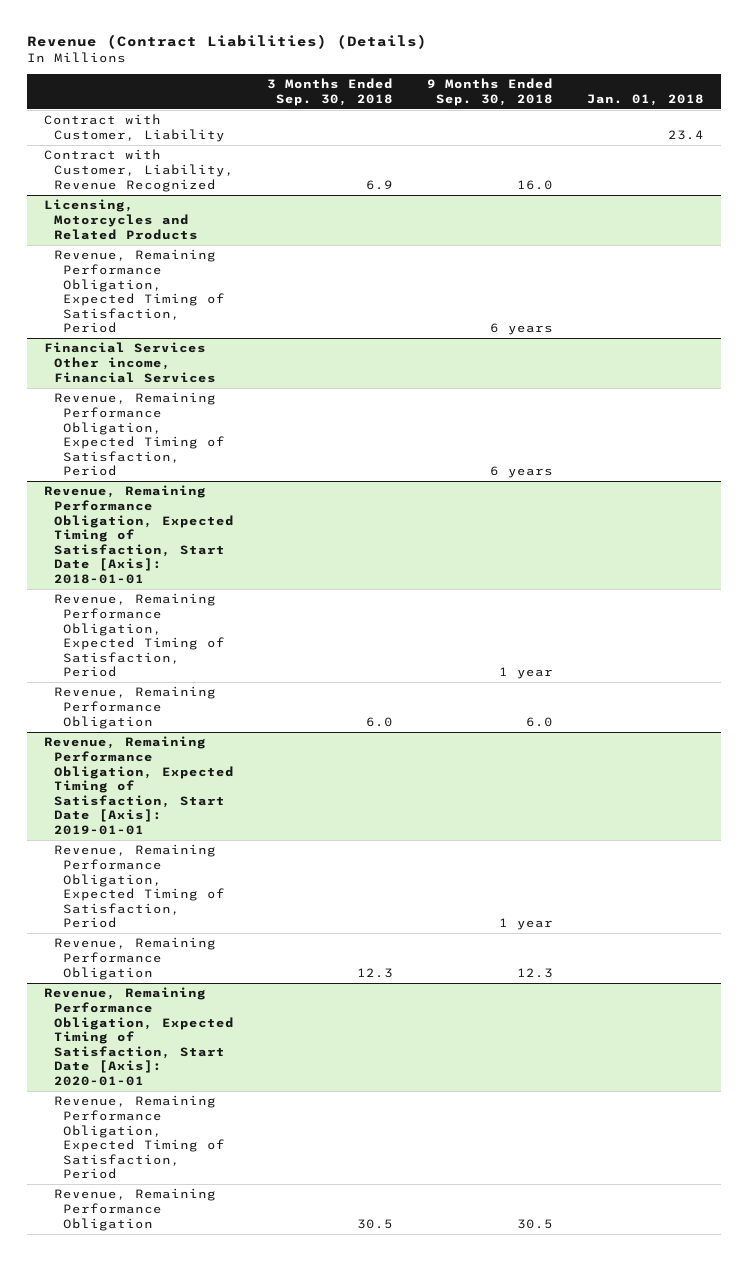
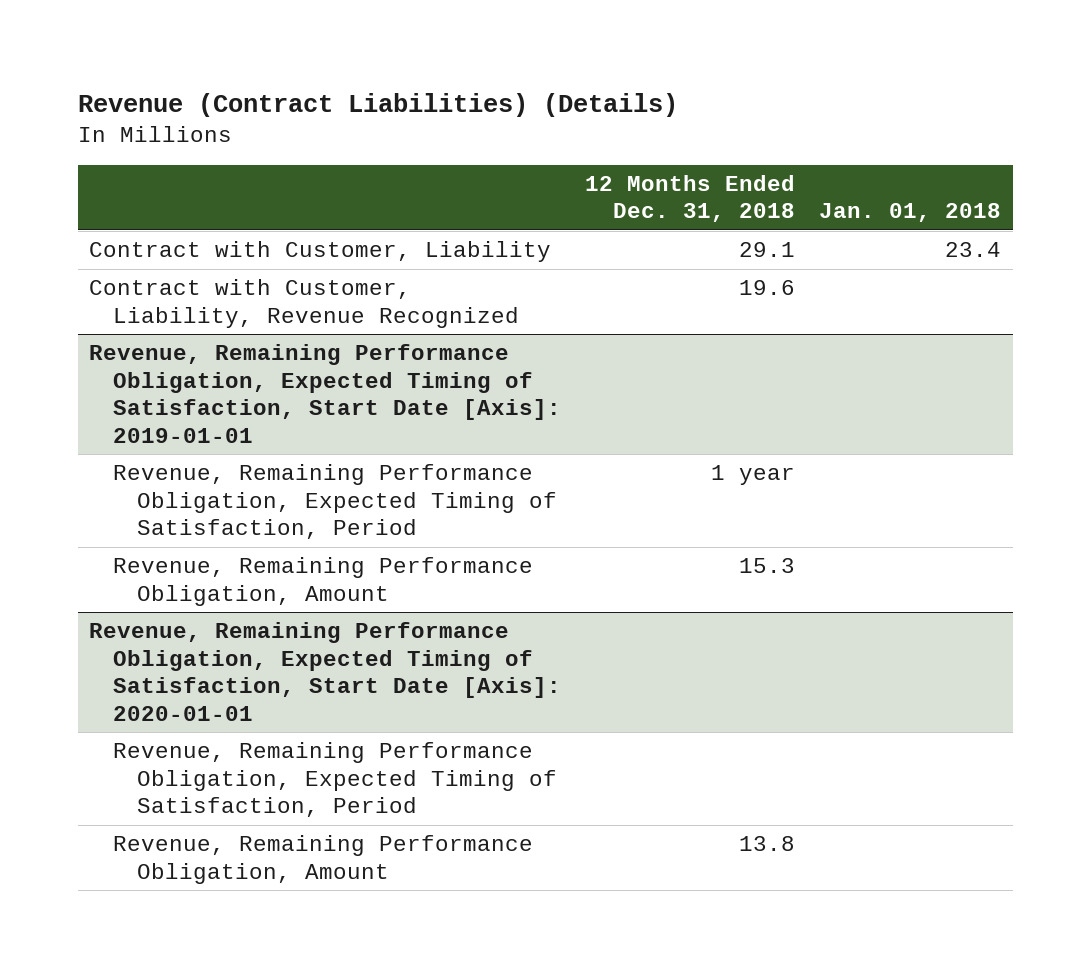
[267,77,394,106] 3 Months Ended Sep. 30, 2018 -> none
[427,77,554,106] 9 Months Ended Sep. 30, 2018 -> none
none -> [584,174,795,223] 12 Months Ended Dec. 31, 2018
[44,199,198,240] Licensing, Motorcycles and Related Products -> none
[53,249,226,334] Revenue, Remaining Performance Obligation, Expected Timing of Satisfaction, Period -> none
[44,342,216,383] Financial Services Other income, Financial Services -> none
[53,392,226,477] Revenue, Remaining Performance Obligation, Expected Timing of Satisfaction, Period -> none
[44,485,234,584] Revenue, Remaining Performance Obligation, Expected Timing of Satisfaction, Start Date [Axis]: 2018-01-01 -> none
[53,593,226,678] Revenue, Remaining Performance Obligation, Expected Timing of Satisfaction, Period -> none
[53,686,216,729] Revenue, Remaining Performance Obligation -> none
[53,937,216,980] Revenue, Remaining Performance Obligation -> [113,557,534,606] Revenue, Remaining Performance Obligation, Amount
[53,1188,216,1231] Revenue, Remaining Performance Obligation -> [113,835,534,884] Revenue, Remaining Performance Obligation, Amount

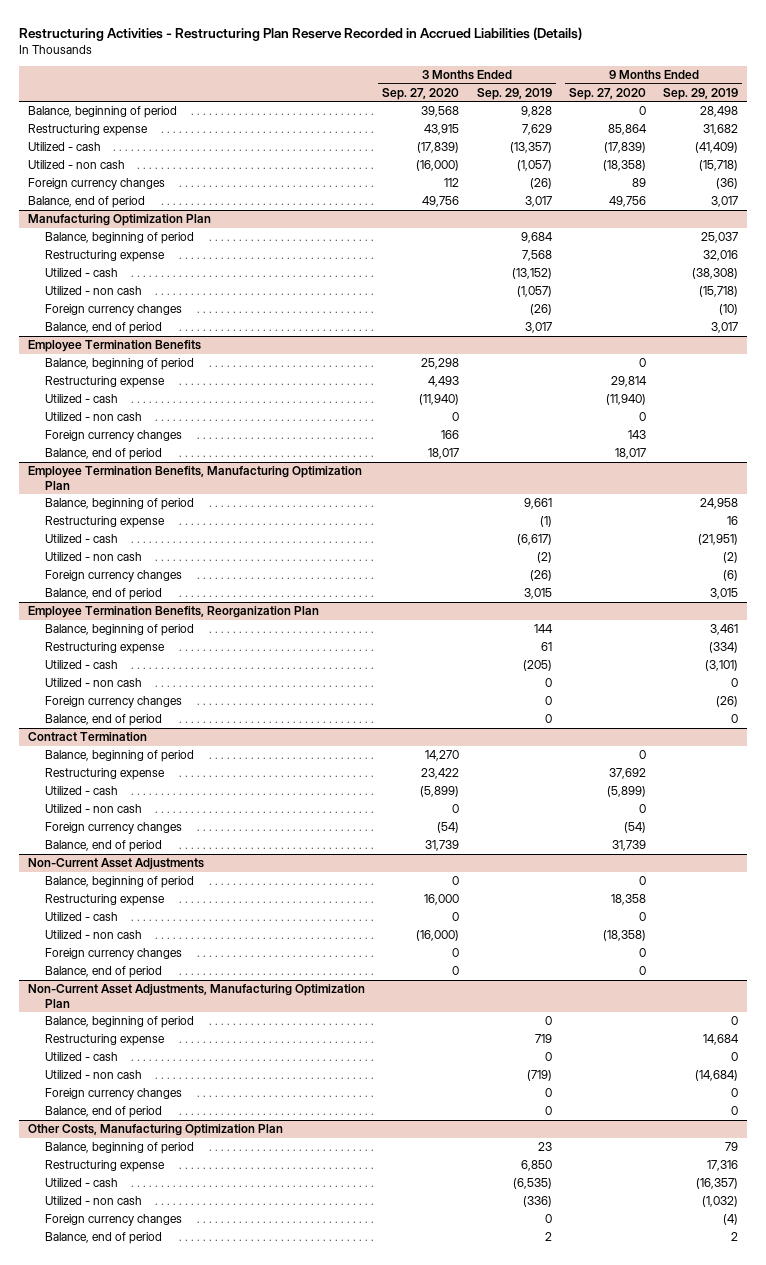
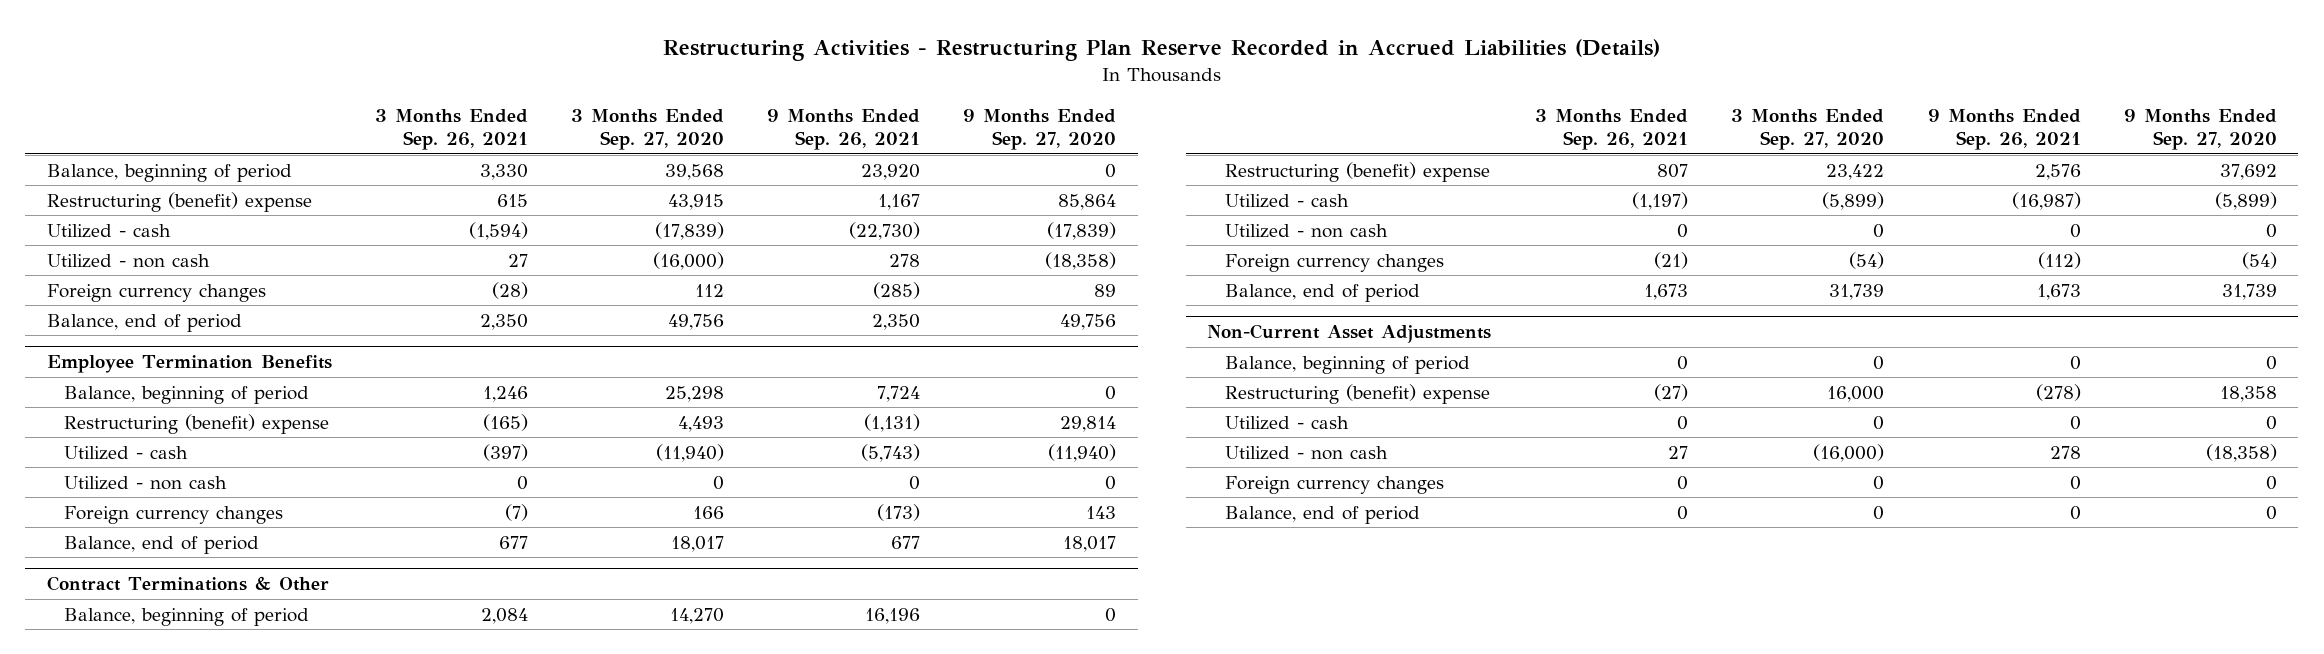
[476,87,552,100] Sep. 29, 2019 -> none
[663,87,739,100] Sep. 29, 2019 -> none
none -> [374,108,528,151] 3 Months Ended Sep. 26, 2021
none -> [767,108,921,151] 9 Months Ended Sep. 26, 2021
[28,124,149,137] Restructuring expense -> [46,191,312,212] Restructuring (benefit) expense
[28,214,212,227] Manufacturing Optimization Plan -> none
[45,232,195,245] Balance, beginning of period -> none
[45,250,166,263] Restructuring expense -> none
[45,268,119,278] Utilized - cash -> none
[45,286,143,296] Utilized - non cash -> none
[45,304,183,317] Foreign currency changes -> none
[45,322,163,335] Balance, end of period -> none
[45,376,166,389] Restructuring expense -> [64,413,330,434] Restructuring (benefit) expense
[28,466,363,490] Employee Termination Benefits, Manufacturing Optimization Plan -> none
[45,498,195,511] Balance, beginning of period -> none
[45,516,166,529] Restructuring expense -> none
[45,534,119,544] Utilized - cash -> none
[45,552,143,562] Utilized - non cash -> none
[45,570,183,583] Foreign currency changes -> none
[45,588,163,601] Balance, end of period -> none
[28,606,320,619] Employee Termination Benefits, Reorganization Plan -> none
[45,624,195,637] Balance, beginning of period -> none
[45,642,166,655] Restructuring expense -> none
[45,660,119,670] Utilized - cash -> none
[45,678,143,688] Utilized - non cash -> none
[45,696,183,709] Foreign currency changes -> none
[45,714,163,727] Balance, end of period -> none
[28,732,148,742] Contract Termination -> [46,576,329,592] Contract Terminations & Other
[45,768,166,781] Restructuring expense -> [1224,161,1490,182] Restructuring (benefit) expense
[45,894,166,907] Restructuring expense -> [1224,383,1490,404] Restructuring (benefit) expense
[28,984,366,1008] Non-Current Asset Adjustments, Manufacturing Optimization Plan -> none
[45,1016,195,1029] Balance, beginning of period -> none
[45,1034,166,1047] Restructuring expense -> none
[45,1052,119,1062] Utilized - cash -> none
[45,1070,143,1080] Utilized - non cash -> none
[45,1088,183,1101] Foreign currency changes -> none
[45,1106,163,1119] Balance, end of period -> none
[28,1124,284,1137] Other Costs, Manufacturing Optimization Plan -> none
[45,1142,195,1155] Balance, beginning of period -> none
[45,1160,166,1173] Restructuring expense -> none
[45,1178,119,1188] Utilized - cash -> none
[45,1196,143,1206] Utilized - non cash -> none
[45,1214,183,1227] Foreign currency changes -> none
[45,1232,163,1245] Balance, end of period -> none

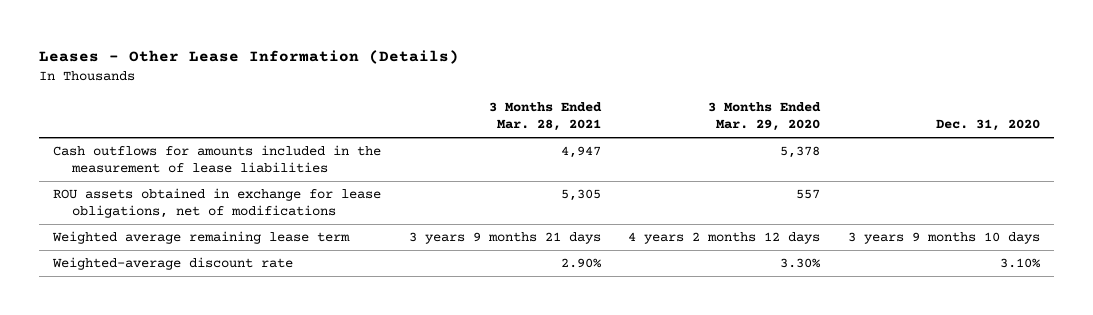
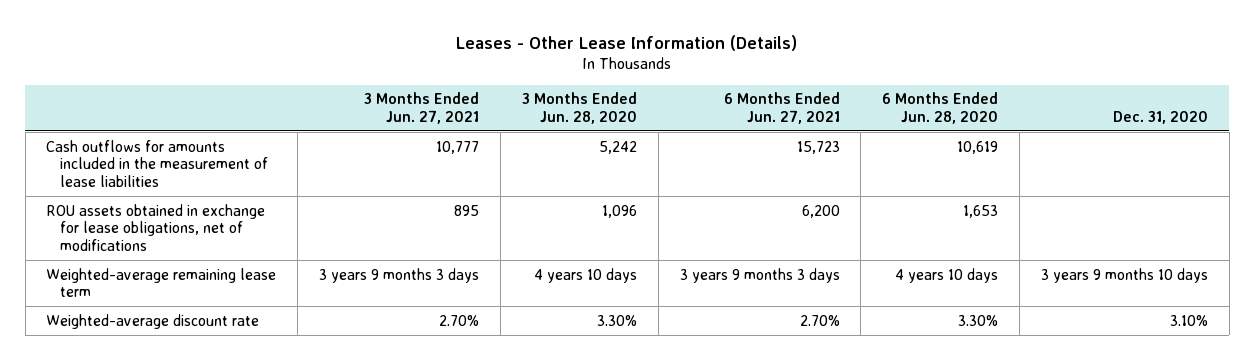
[488,102,602,132] 3 Months Ended Mar. 28, 2021 -> none
[708,102,822,132] 3 Months Ended Mar. 29, 2020 -> none
none -> [364,92,480,124] 3 Months Ended Jun. 27, 2021
none -> [521,92,637,124] 3 Months Ended Jun. 28, 2020
none -> [723,92,840,124] 6 Months Ended Jun. 27, 2021
none -> [882,92,999,124] 6 Months Ended Jun. 28, 2020
[52,231,351,245] Weighted average remaining lease term -> [46,267,277,298] Weighted-average remaining lease term

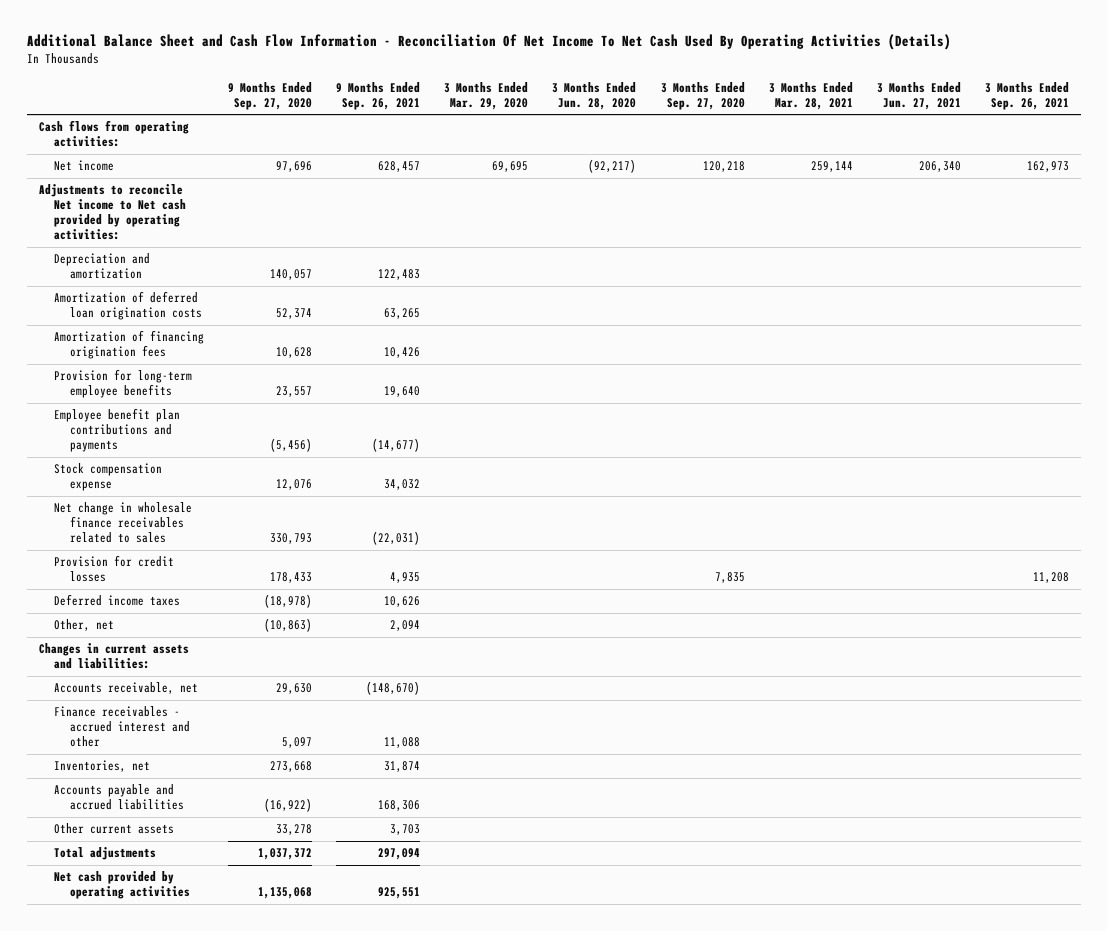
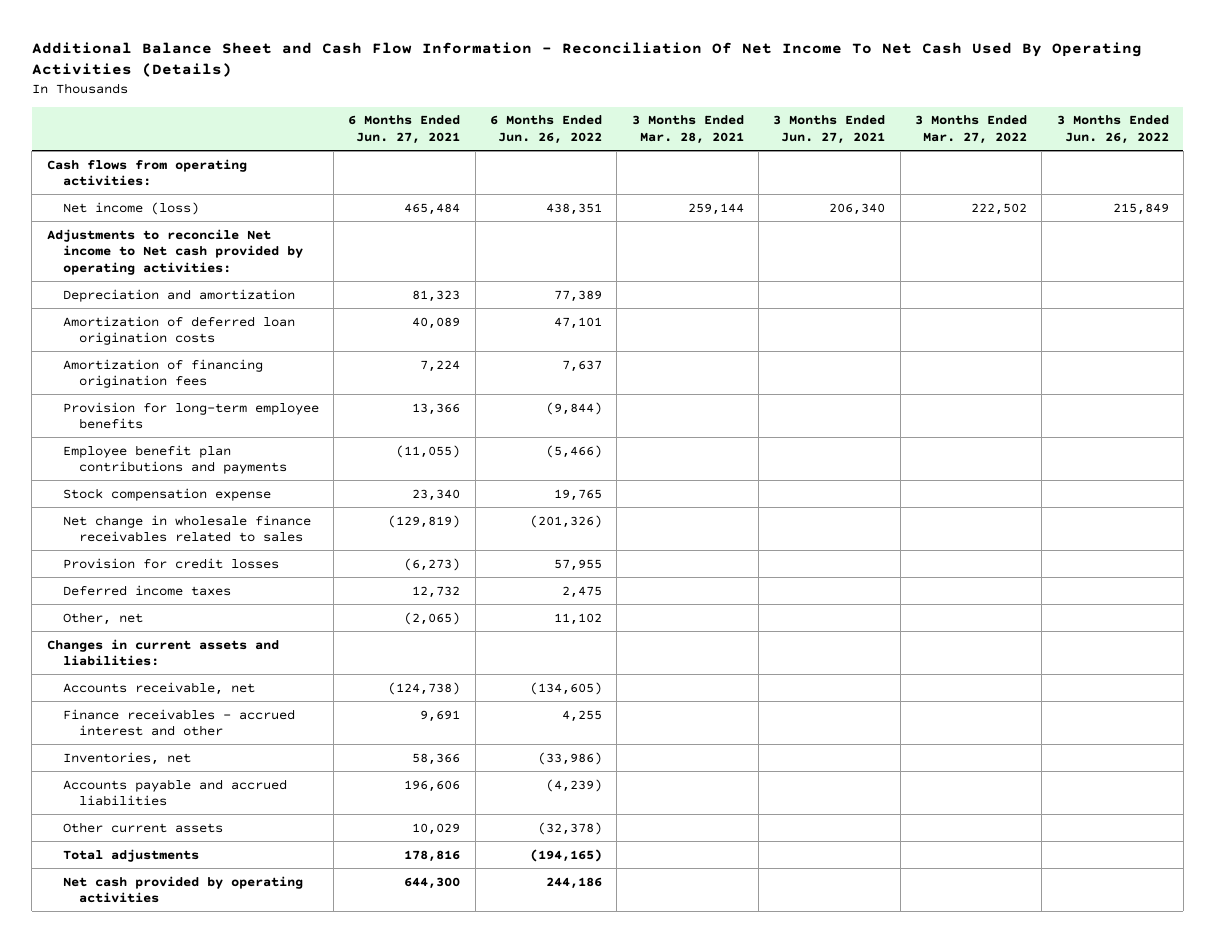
[228,81,313,110] 9 Months Ended Sep. 27, 2020 -> none
[336,81,421,110] 9 Months Ended Sep. 26, 2021 -> none
[444,81,529,110] 3 Months Ended Mar. 29, 2020 -> none
[552,81,637,110] 3 Months Ended Jun. 28, 2020 -> none
[660,81,745,110] 3 Months Ended Sep. 27, 2020 -> none
[984,81,1069,110] 3 Months Ended Sep. 26, 2021 -> none
none -> [348,115,461,144] 6 Months Ended Jun. 27, 2021
none -> [490,115,603,144] 6 Months Ended Jun. 26, 2022
none -> [914,115,1027,144] 3 Months Ended Mar. 27, 2022
none -> [1056,115,1169,144] 3 Months Ended Jun. 26, 2022
[54,160,115,172] Net income -> [62,201,199,215] Net income (loss)

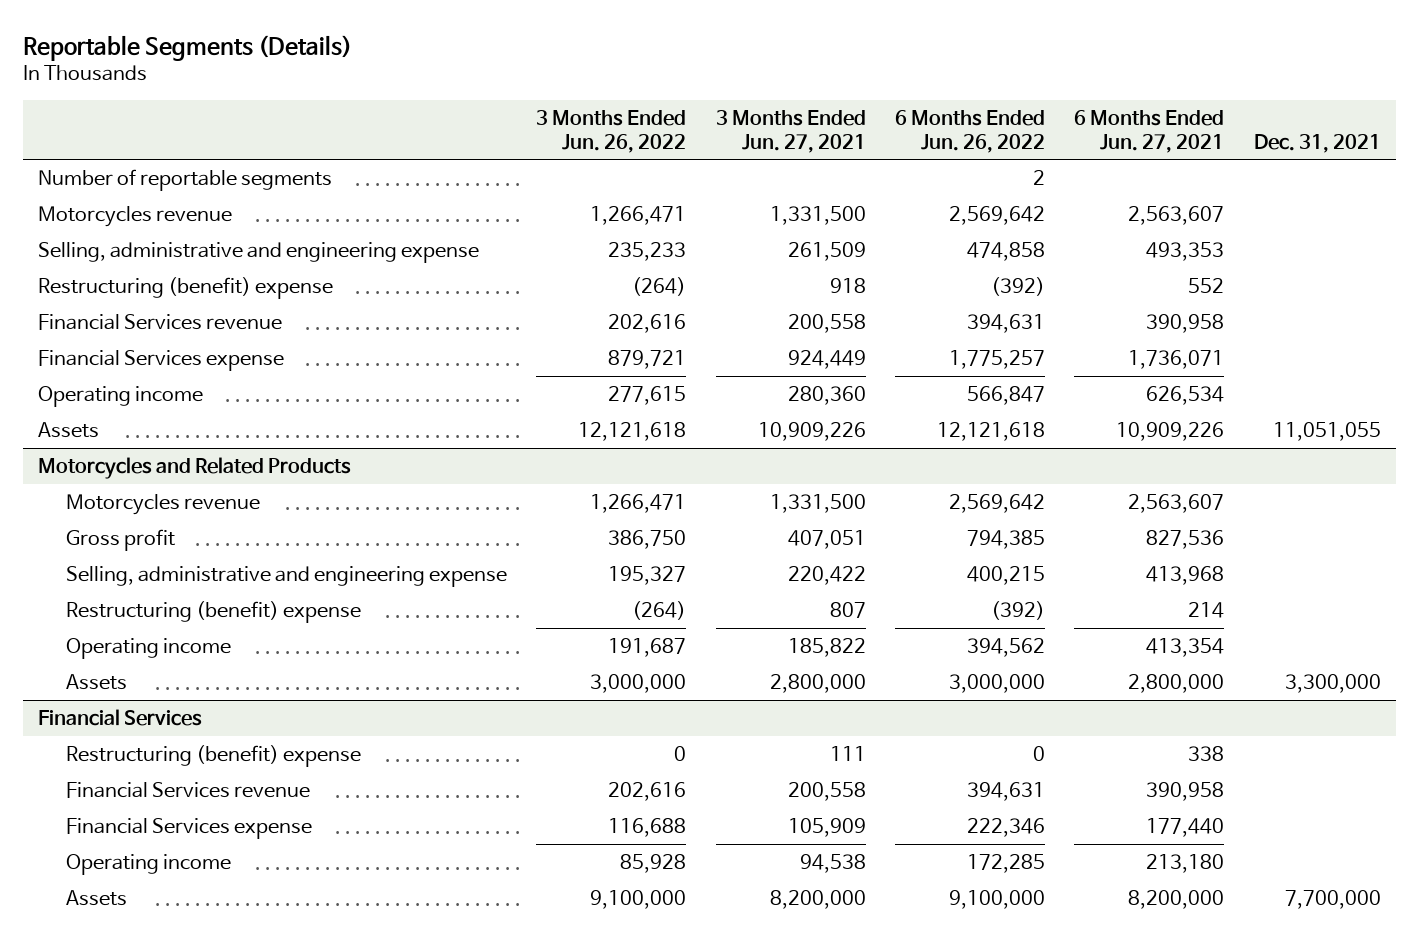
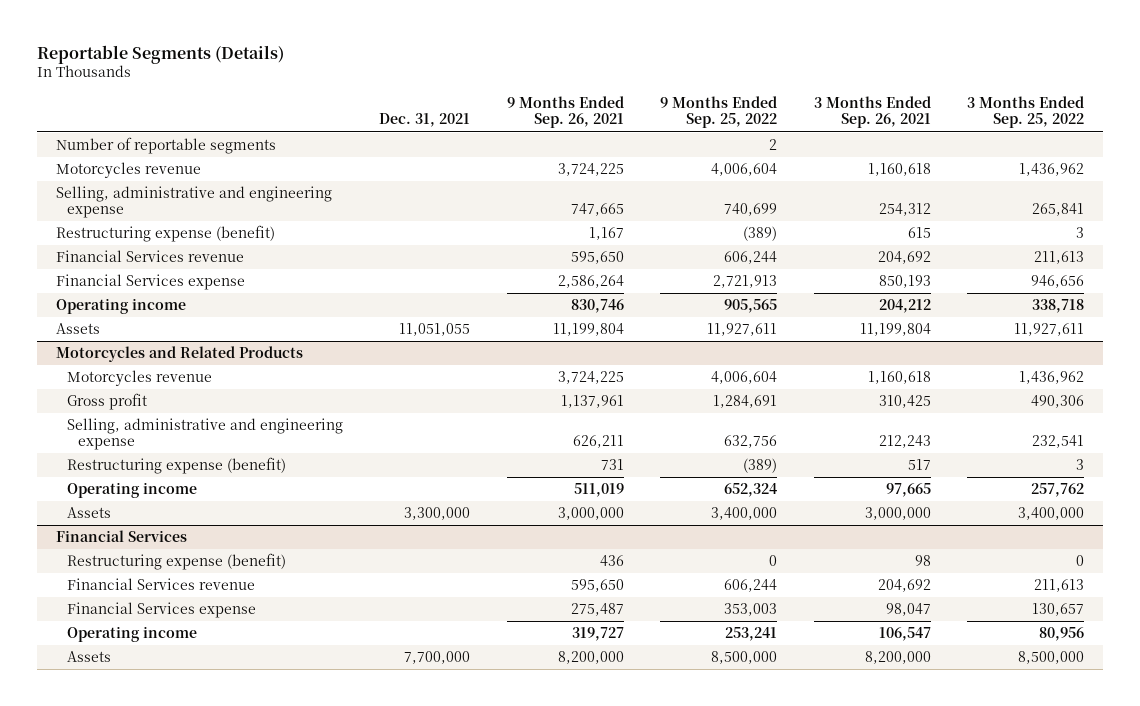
[536,110,687,153] 3 Months Ended Jun. 26, 2022 -> none
[715,110,866,153] 3 Months Ended Jun. 27, 2021 -> none
[895,110,1046,153] 6 Months Ended Jun. 26, 2022 -> none
[1074,110,1225,153] 6 Months Ended Jun. 27, 2021 -> none
none -> [506,96,624,129] 9 Months Ended Sep. 26, 2021
none -> [660,96,778,129] 9 Months Ended Sep. 25, 2022
none -> [813,96,931,129] 3 Months Ended Sep. 26, 2021
none -> [967,96,1085,129] 3 Months Ended Sep. 25, 2022
[38,276,334,299] Restructuring (benefit) expense -> [55,225,275,243] Restructuring expense (benefit)
[65,600,361,623] Restructuring (benefit) expense -> [66,457,286,475] Restructuring expense (benefit)
[65,744,361,767] Restructuring (benefit) expense -> [66,553,286,571] Restructuring expense (benefit)

